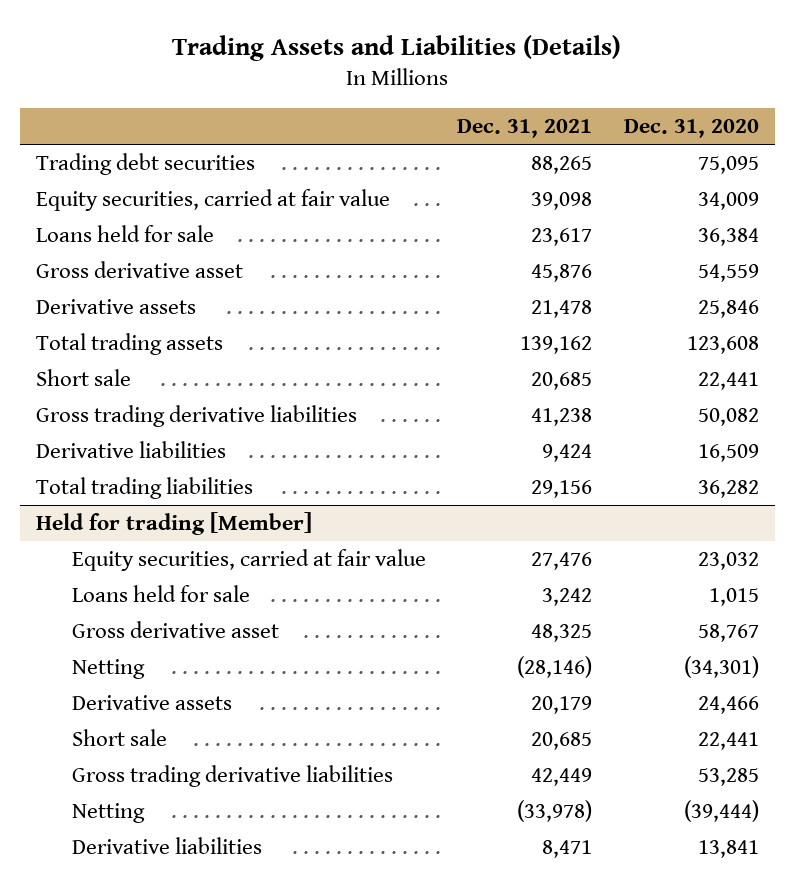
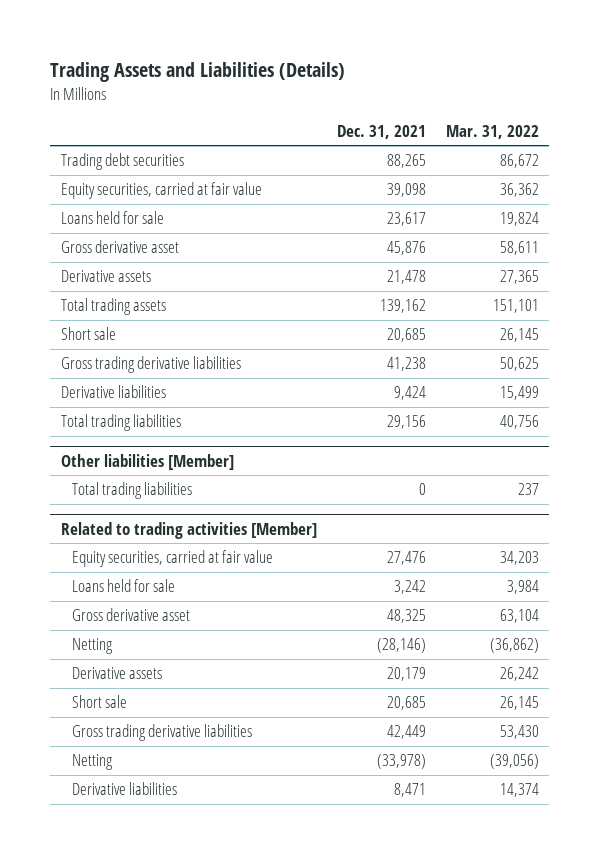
[624,119,760,139] Dec. 31, 2020 -> none
none -> [445,124,539,139] Mar. 31, 2022
none -> [60,453,234,470] Other liabilities [Member]
none -> [72,482,193,500] Total trading liabilities
[35,512,312,536] Held for trading [Member] -> [60,521,317,539] Related to trading activities [Member]

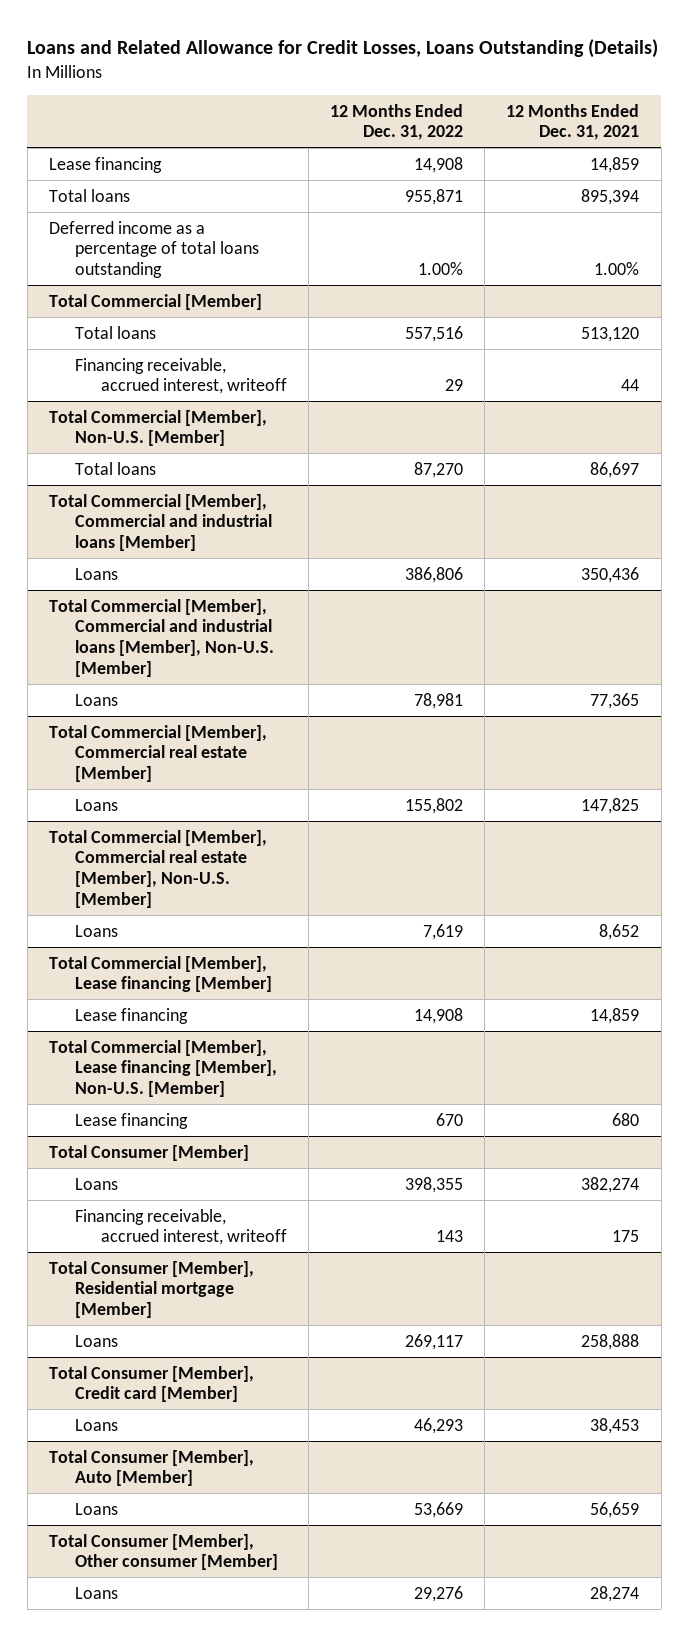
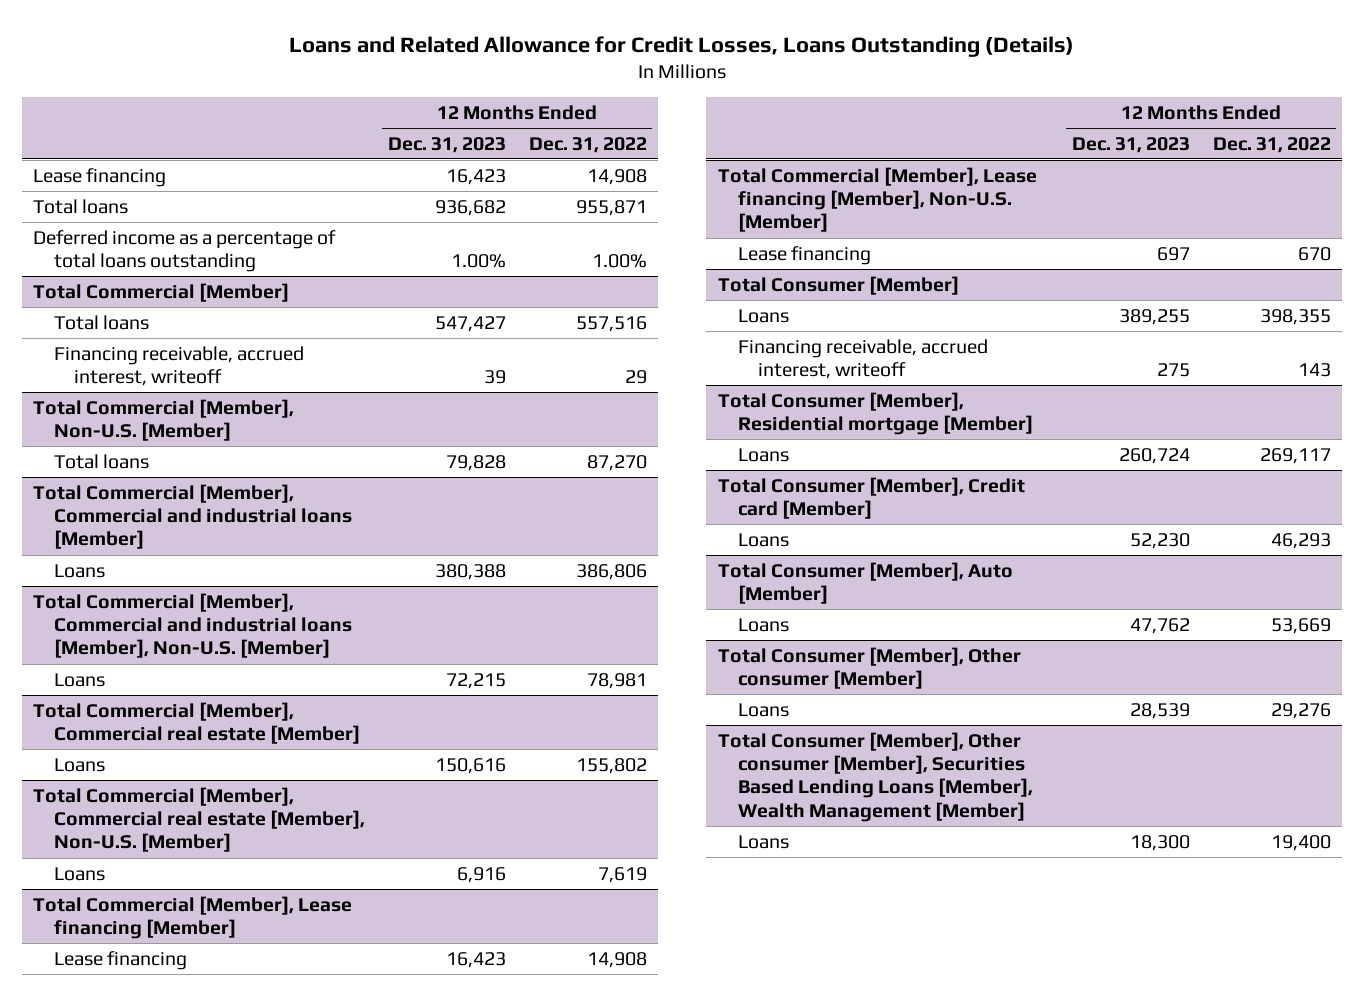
[506,103,640,141] 12 Months Ended Dec. 31, 2021 -> none
none -> [387,136,506,153] Dec. 31, 2023
none -> [717,731,1034,822] Total Consumer [Member], Other consumer [Member], Securities Based Lending Loans [Member], Wealth Management [Member]
none -> [738,834,790,849] Loans

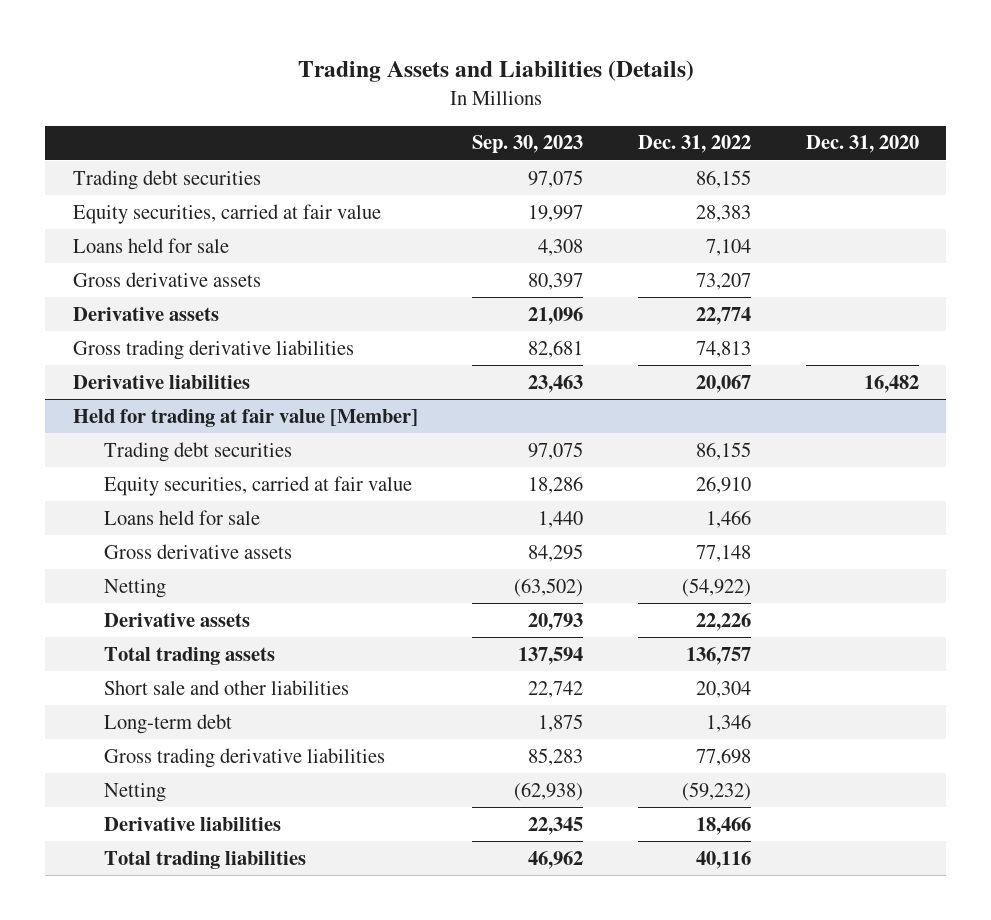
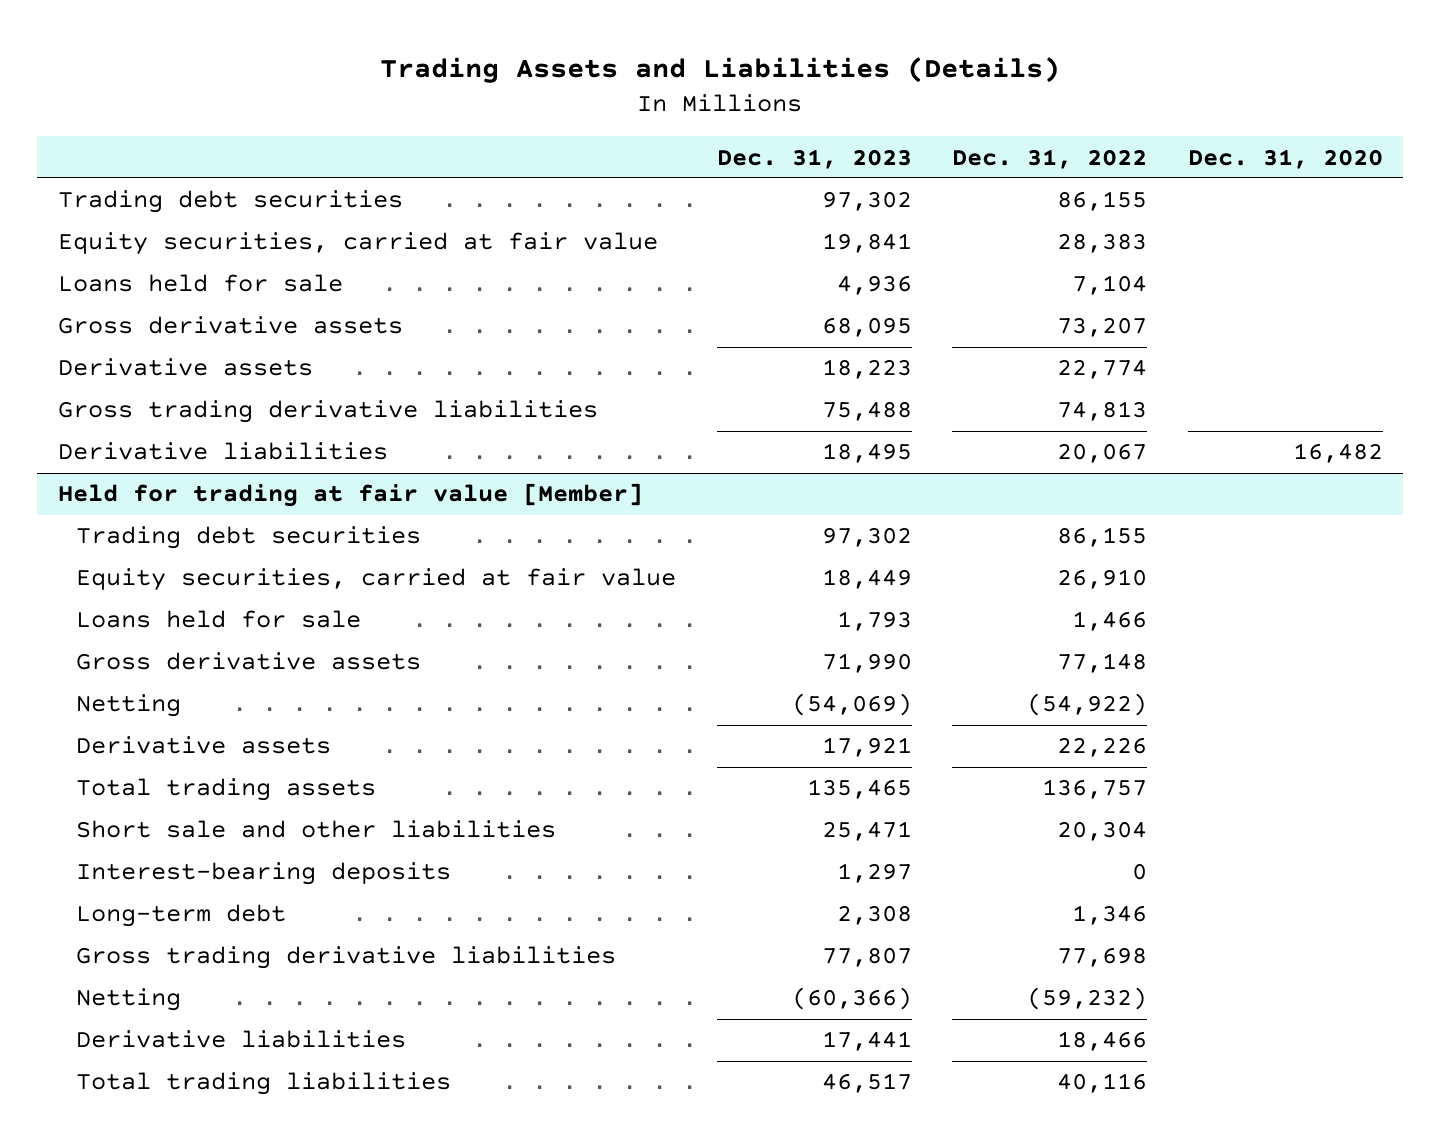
[472,135,584,154] Sep. 30, 2023 -> none
none -> [716,148,912,169] Dec. 31, 2023
none -> [76,862,452,886] Interest-bearing deposits

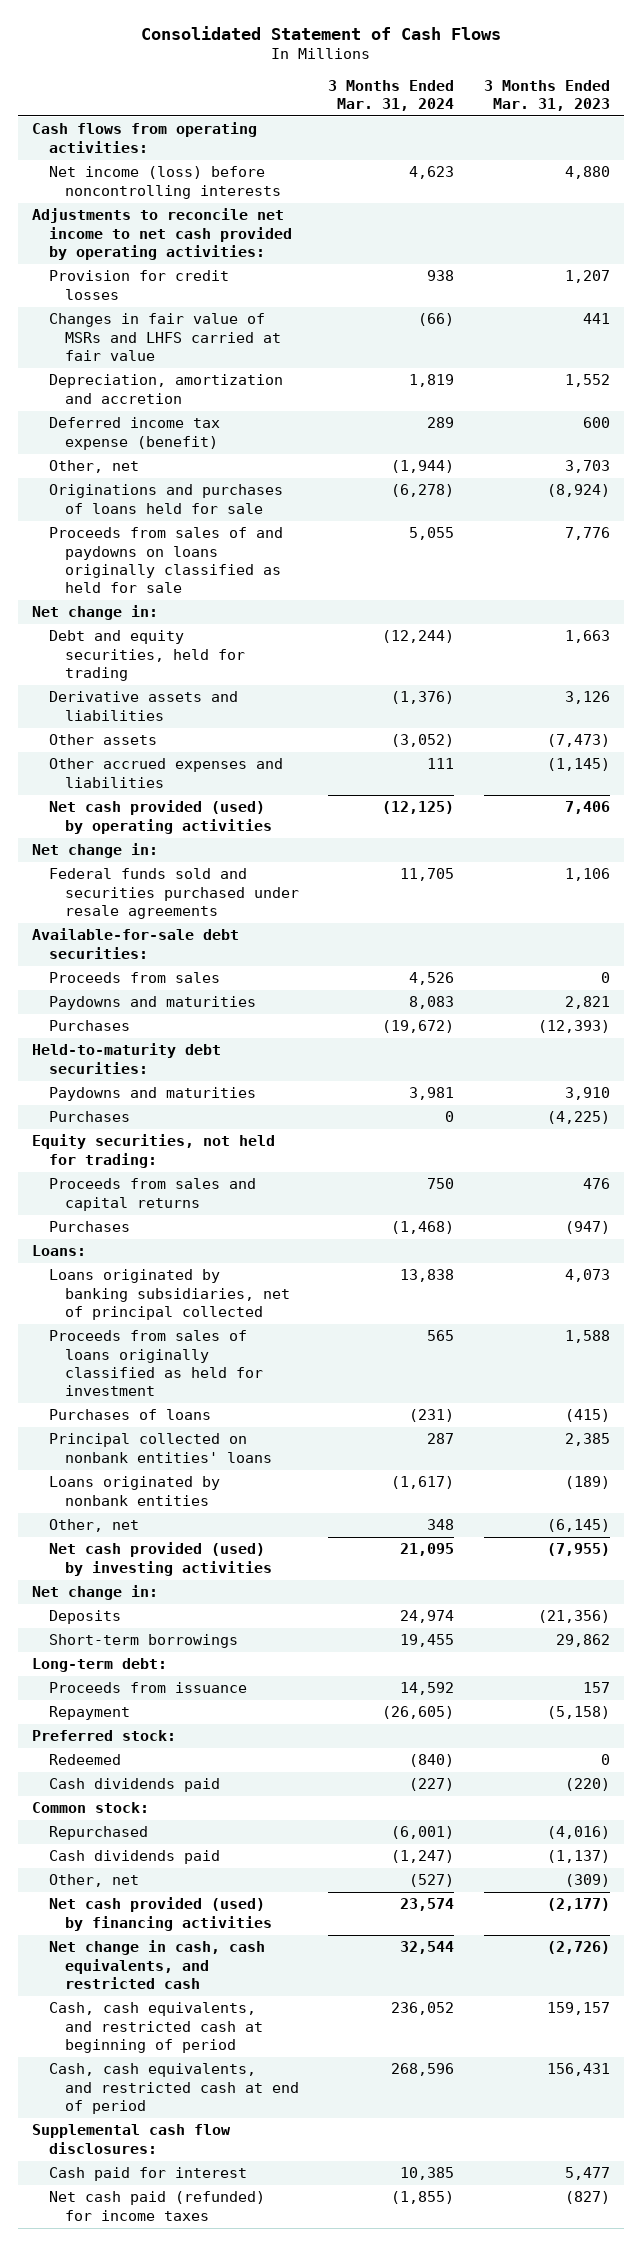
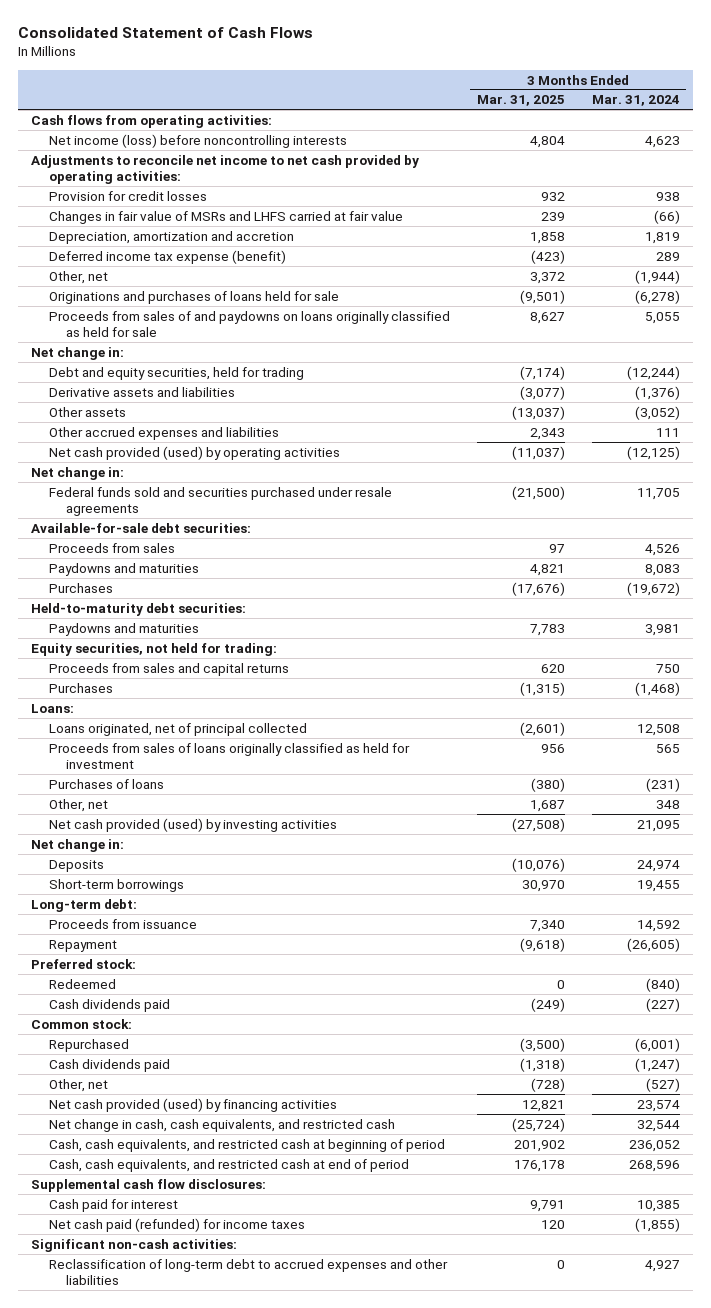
[483,79,610,112] 3 Months Ended Mar. 31, 2023 -> none
none -> [476,95,565,107] Mar. 31, 2025
[48,1111,130,1123] Purchases -> none
[48,1269,290,1321] Loans originated by banking subsidiaries, net of principal collected -> [48,722,307,736] Loans originated, net of principal collected
[400,1269,455,1283] 13,838 -> [636,723,680,736] 12,508
[48,1433,272,1463] Principal collected on nonbank entities' loans -> none
[48,1476,220,1506] Loans originated by nonbank entities -> none
none -> [31,1238,238,1252] Significant non-cash activities:
none -> [48,1258,448,1286] Reclassification of long-term debt to accrued expenses and other liabilities

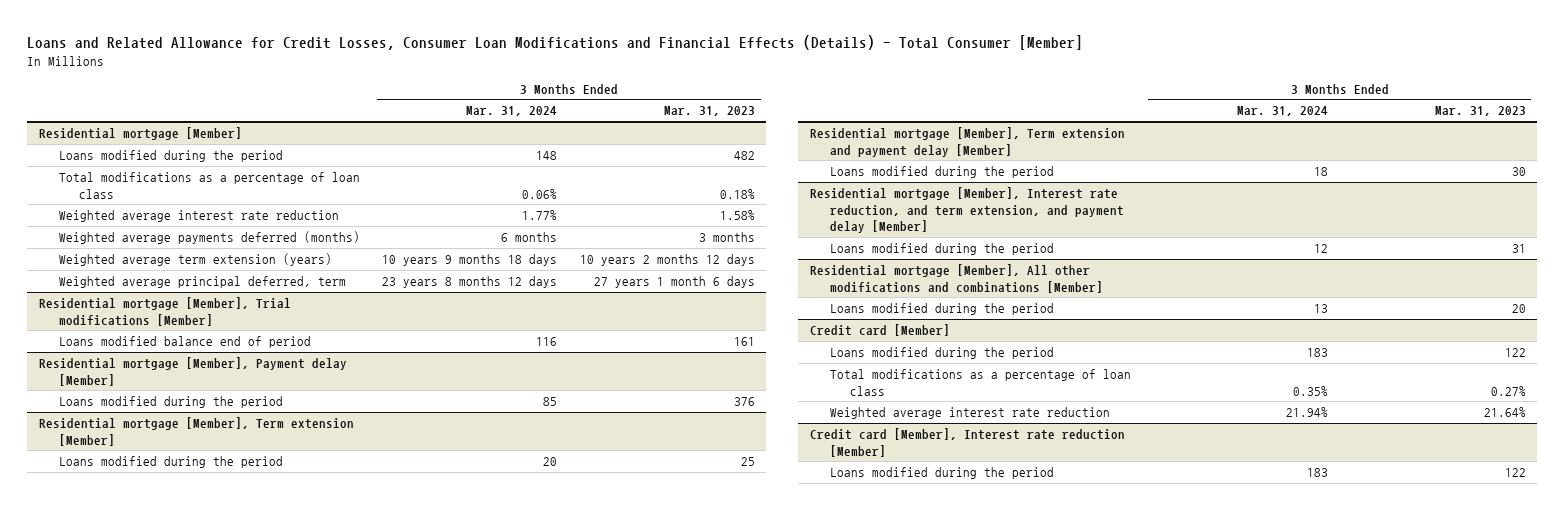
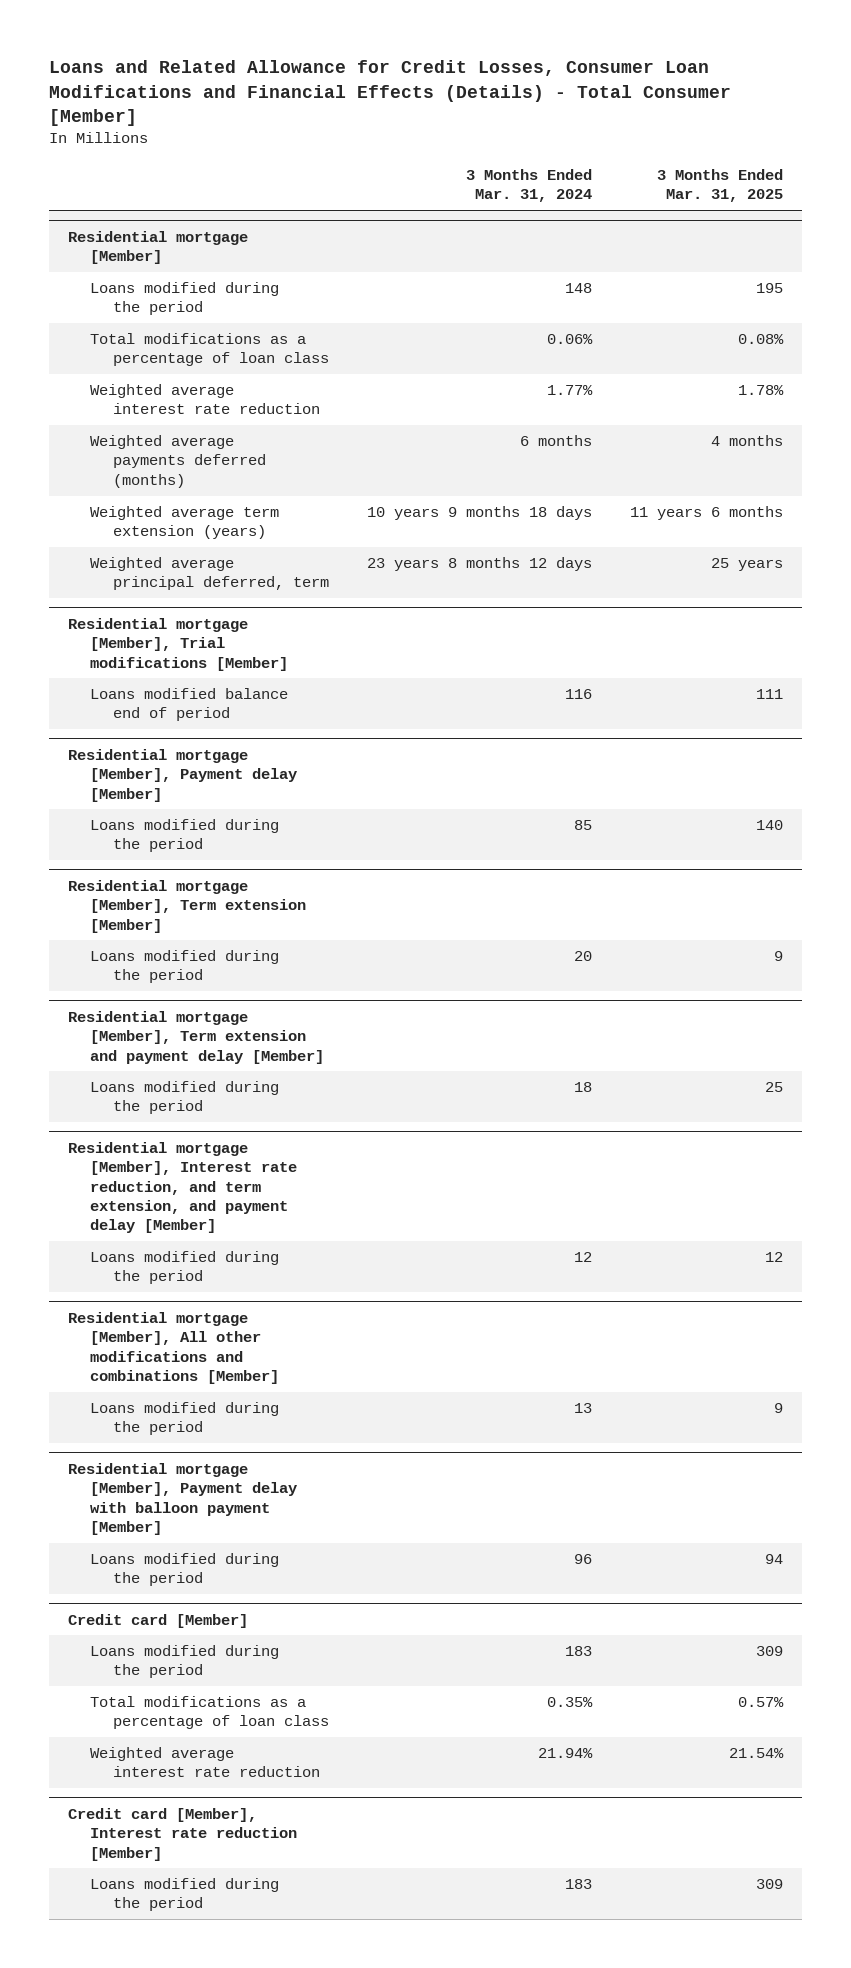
[663,106,755,117] Mar. 31, 2023 -> none
none -> [657,169,784,203] 3 Months Ended Mar. 31, 2025
none -> [67,1462,298,1535] Residential mortgage [Member], Payment delay with balloon payment [Member]
none -> [90,1553,280,1587] Loans modified during the period

